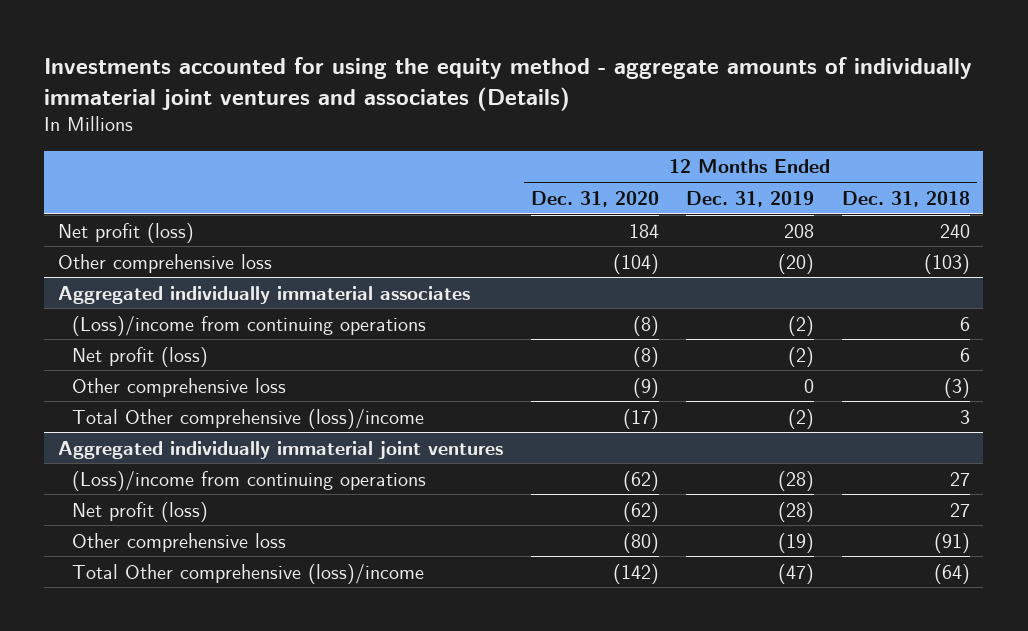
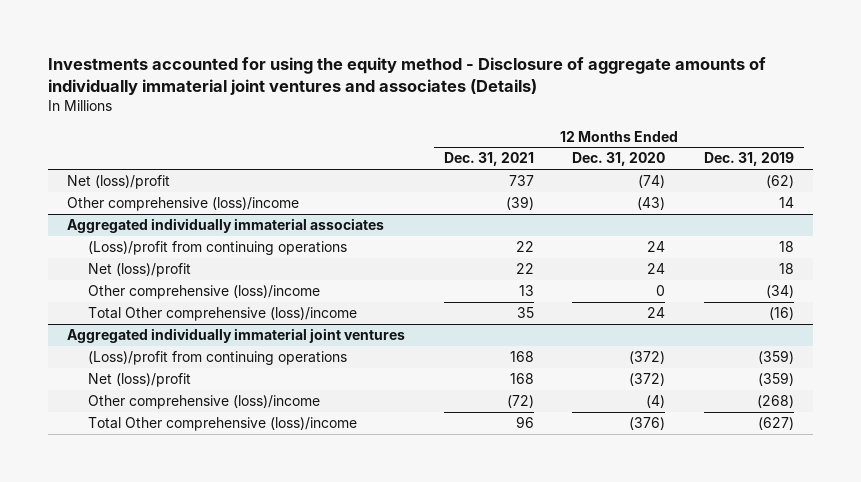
[44,57,973,111] Investments accounted for using the equity method - aggregate amounts of individually immaterial joint ventures and associates (Details) -> [47,56,766,96] Investments accounted for using the equity method - Disclosure of aggregate amounts of individually immaterial joint ventures and associates (Details)
[841,190,970,207] Dec. 31, 2018 -> none
none -> [443,152,534,167] Dec. 31, 2021
[57,222,194,243] Net profit (loss) -> [67,175,171,190] Net (loss)/profit
[628,223,659,238] 184 -> [638,175,666,189] (74)
[784,223,815,238] 208 -> [766,175,795,189] (62)
[57,253,272,273] Other comprehensive loss -> [67,197,300,212] Other comprehensive (loss)/income
[612,253,659,274] (104) -> [637,197,666,211] (43)
[778,253,815,274] (20) -> [779,197,795,209] 14
[71,315,426,336] (Loss)/income from continuing operations -> [88,241,348,256] (Loss)/profit from continuing operations
[632,315,659,336] (8) -> [647,241,666,253] 24
[788,315,815,336] (2) -> [779,241,795,253] 18
[71,346,208,367] Net profit (loss) -> [88,263,192,278] Net (loss)/profit
[632,346,659,367] (8) -> [647,263,666,275] 24
[788,346,815,367] (2) -> [779,263,795,275] 18
[71,377,286,397] Other comprehensive loss -> [88,285,321,300] Other comprehensive (loss)/income
[632,377,659,398] (9) -> [656,285,666,297] 0
[804,378,815,393] 0 -> [766,285,795,299] (34)
[622,408,659,429] (17) -> [647,307,666,319] 24
[788,408,815,429] (2) -> [769,307,795,321] (16)
[71,470,426,491] (Loss)/income from continuing operations -> [88,351,348,366] (Loss)/profit from continuing operations
[622,470,659,491] (62) -> [629,351,666,365] (372)
[778,470,815,491] (28) -> [758,350,795,365] (359)
[71,501,208,522] Net profit (loss) -> [88,373,192,388] Net (loss)/profit
[622,501,659,522] (62) -> [629,373,666,387] (372)
[778,501,815,522] (28) -> [758,372,795,387] (359)
[71,532,286,552] Other comprehensive loss -> [88,395,321,410] Other comprehensive (loss)/income
[622,532,659,553] (80) -> [646,395,666,409] (4)
[778,532,815,553] (19) -> [757,395,795,409] (268)
[612,563,659,584] (142) -> [629,417,666,431] (376)
[778,563,815,584] (47) -> [758,417,795,431] (627)

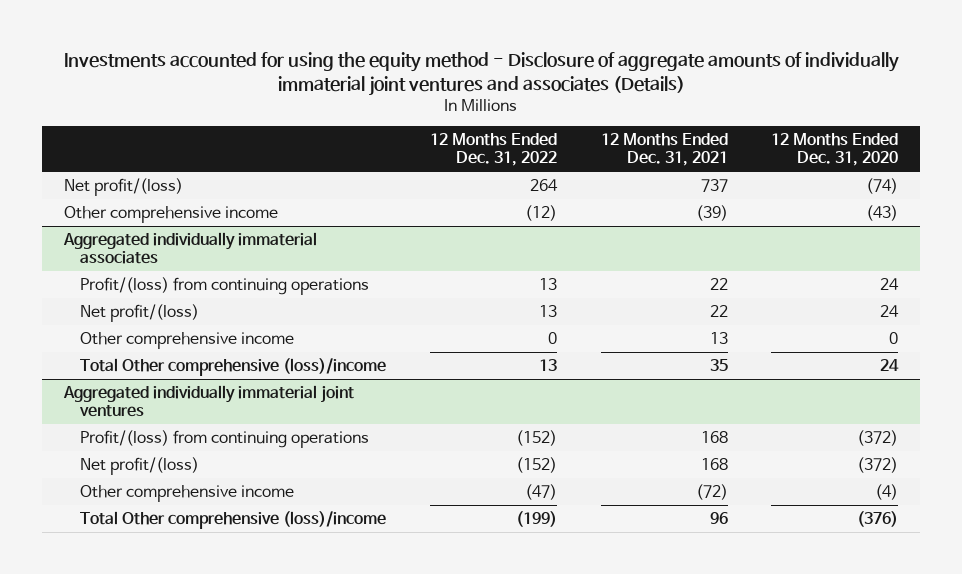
[704,152,795,167] Dec. 31, 2019 -> none
none -> [429,133,557,166] 12 Months Ended Dec. 31, 2022
[67,175,171,190] Net (loss)/profit -> [63,178,183,197] Net profit/(loss)
[67,197,300,212] Other comprehensive (loss)/income -> [63,206,278,224] Other comprehensive income
[88,241,348,256] (Loss)/profit from continuing operations -> [80,277,370,296] Profit/(loss) from continuing operations
[88,263,192,278] Net (loss)/profit -> [80,304,200,323] Net profit/(loss)
[88,285,321,300] Other comprehensive (loss)/income -> [80,332,295,350] Other comprehensive income
[88,351,348,366] (Loss)/profit from continuing operations -> [80,430,370,449] Profit/(loss) from continuing operations
[88,373,192,388] Net (loss)/profit -> [80,457,200,476] Net profit/(loss)
[88,395,321,410] Other comprehensive (loss)/income -> [80,485,295,503] Other comprehensive income

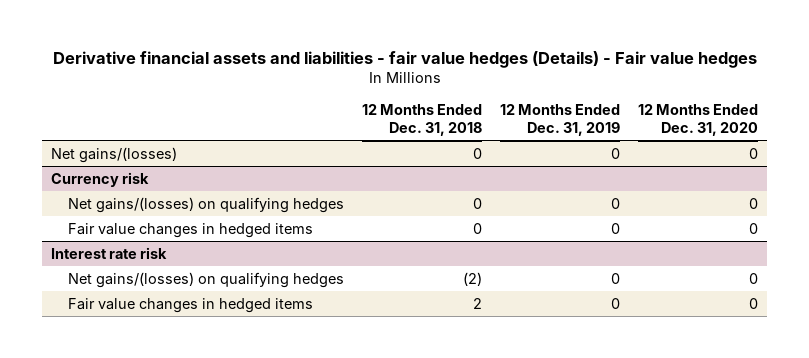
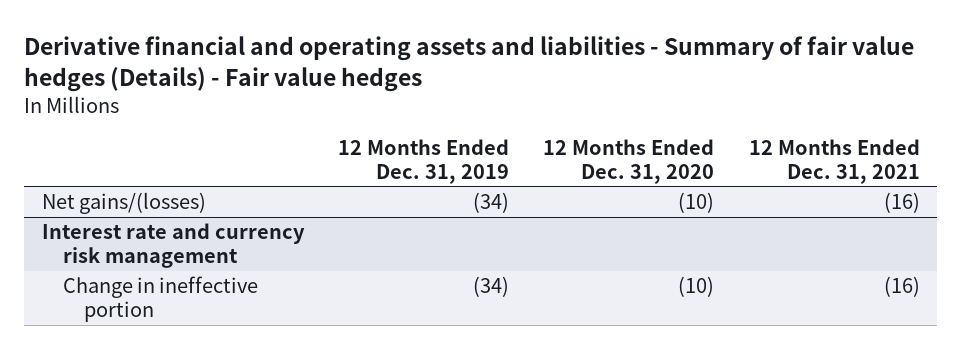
[52,50,757,68] Derivative financial assets and liabilities - fair value hedges (Details) - Fair value hedges -> [24,36,915,93] Derivative financial and operating assets and liabilities - Summary of fair value hedges (Details) - Fair value hedges
[362,104,483,137] 12 Months Ended Dec. 31, 2018 -> none
none -> [748,139,920,184] 12 Months Ended Dec. 31, 2021
[68,196,345,213] Net gains/(losses) on qualifying hedges -> none
[68,222,314,238] Fair value changes in hedged items -> none
[50,246,167,259] Interest rate risk -> none
[68,271,345,288] Net gains/(losses) on qualifying hedges -> none
[68,297,314,313] Fair value changes in hedged items -> none
[611,147,621,159] 0 -> [472,192,509,214] (34)
[749,147,759,159] 0 -> [678,192,715,214] (10)
[50,171,149,187] Currency risk -> [41,223,305,268] Interest rate and currency risk management
none -> [62,276,258,322] Change in ineffective portion

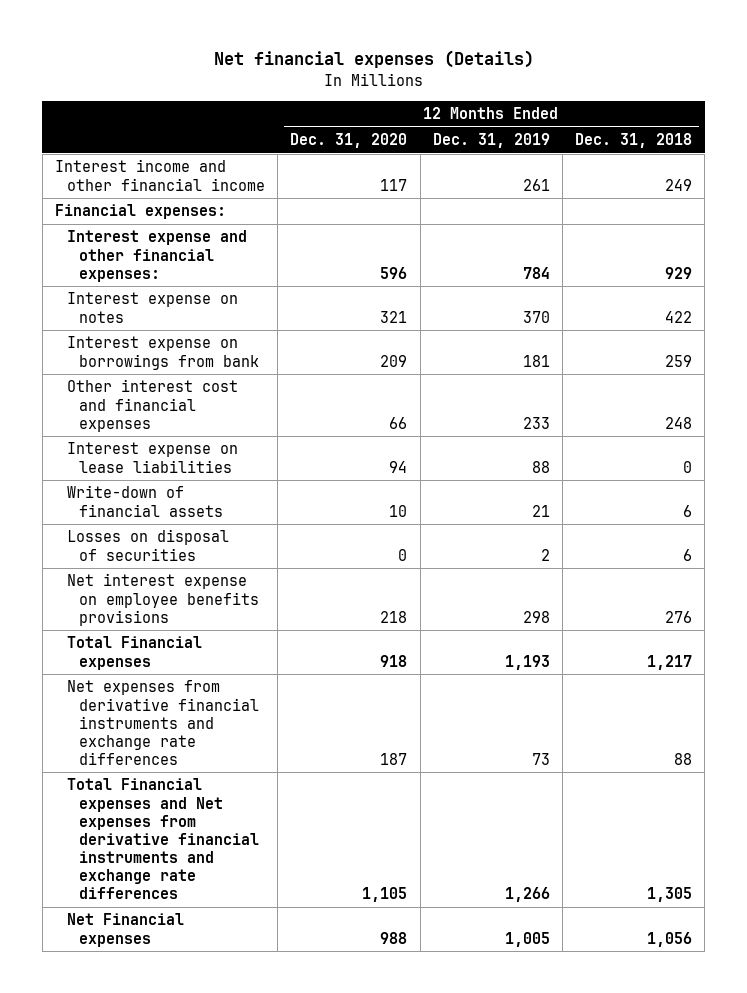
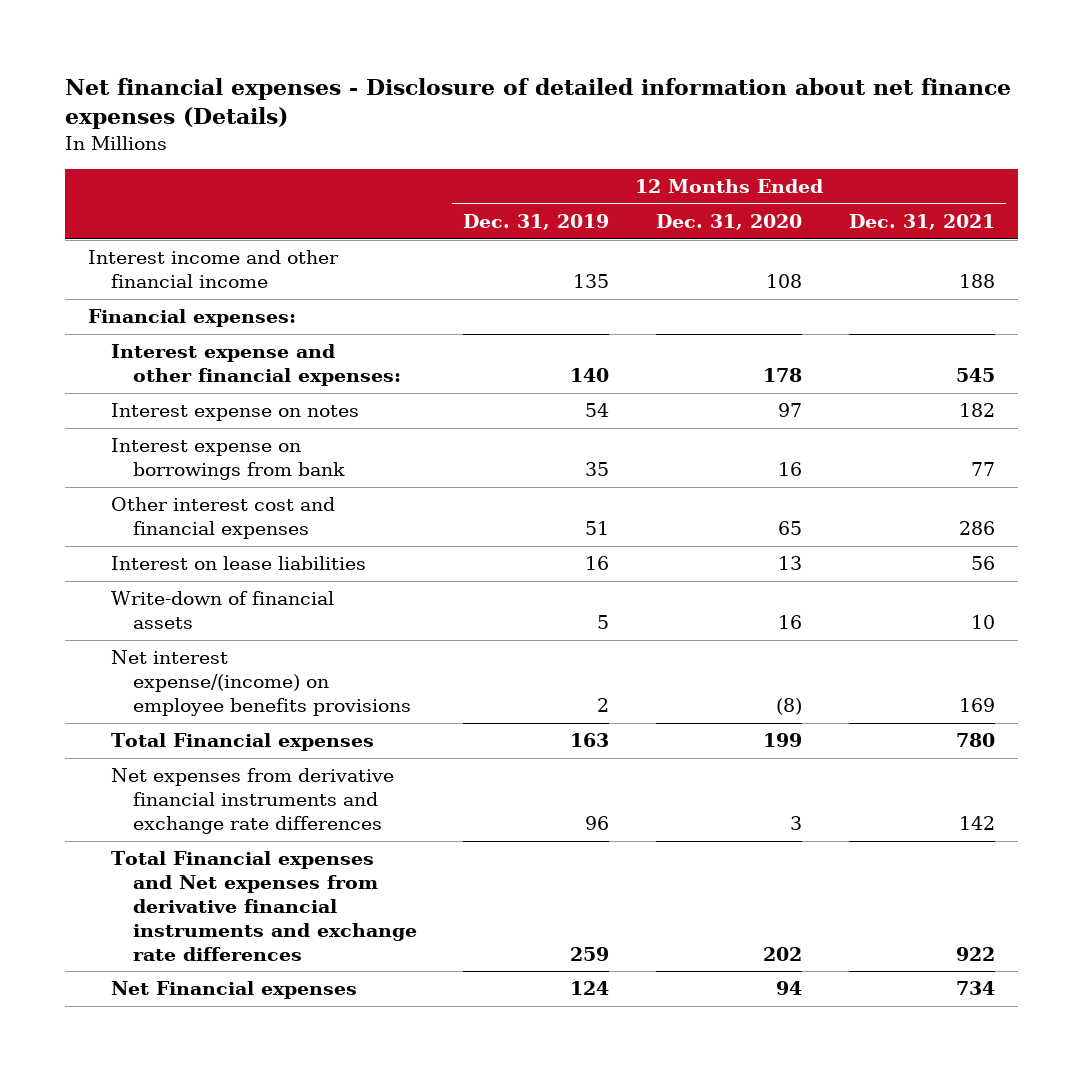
[213,50,534,69] Net financial expenses (Details) -> [64,77,1011,130] Net financial expenses - Disclosure of detailed information about net finance expenses (Details)
[575,133,693,149] Dec. 31, 2018 -> none
none -> [848,214,995,231] Dec. 31, 2021
[380,178,408,191] 117 -> [765,274,802,289] 108
[522,178,550,191] 261 -> [573,274,610,289] 135
[67,529,230,561] Losses on disposal of securities -> none
[380,266,408,279] 596 -> [762,368,802,383] 178
[522,266,550,279] 784 -> [570,368,610,383] 140
[380,310,408,323] 321 -> [777,403,802,418] 97
[522,310,550,323] 370 -> [585,403,610,418] 54
[380,354,408,367] 209 -> [777,462,802,477] 16
[522,354,550,367] 181 -> [585,462,610,477] 35
[389,416,408,429] 66 -> [777,521,802,536] 65
[522,416,550,429] 233 -> [585,521,610,536] 51
[67,442,239,473] Interest expense on lease liabilities -> [110,556,366,571] Interest on lease liabilities
[389,460,408,473] 94 -> [777,556,802,571] 13
[531,460,550,473] 88 -> [585,556,610,571] 16
[389,504,408,517] 10 -> [777,615,802,630] 16
[531,504,550,517] 21 -> [597,615,610,630] 5
[67,573,260,626] Net interest expense on employee benefits provisions -> [110,650,411,717] Net interest expense/(income) on employee benefits provisions
[380,610,408,623] 218 -> [775,698,802,716] (8)
[522,610,550,623] 298 -> [597,698,610,713] 2
[380,654,408,667] 918 -> [762,733,802,748] 199
[504,654,550,670] 1,193 -> [570,733,610,748] 163
[380,752,408,765] 187 -> [789,816,802,831] 3
[531,752,550,765] 73 -> [585,816,610,831] 96
[362,887,408,903] 1,105 -> [762,946,802,961] 202
[504,887,550,903] 1,266 -> [570,946,610,961] 259
[380,931,408,944] 988 -> [775,981,802,996] 94
[504,931,550,947] 1,005 -> [570,981,610,996] 124

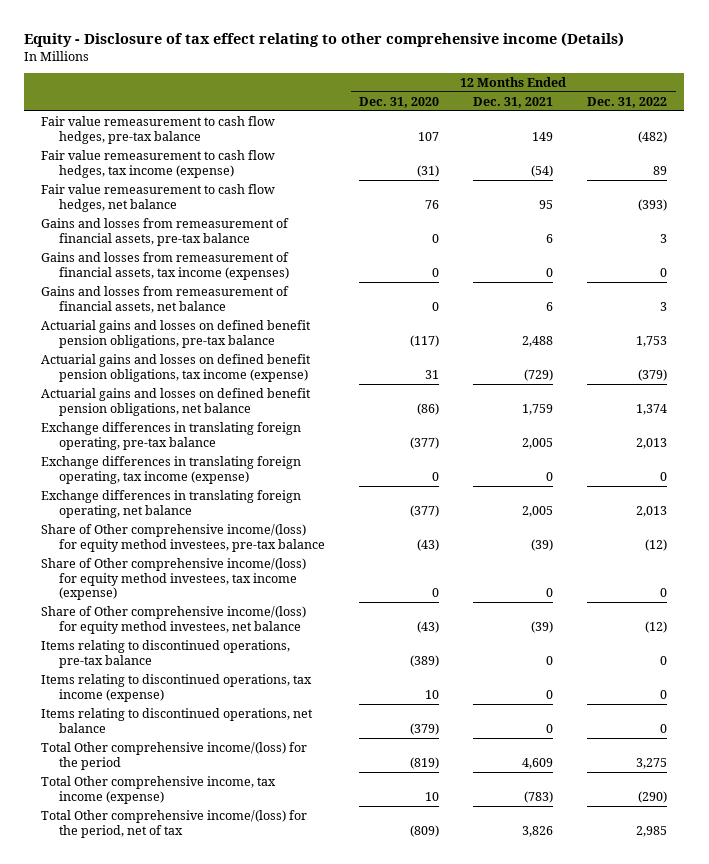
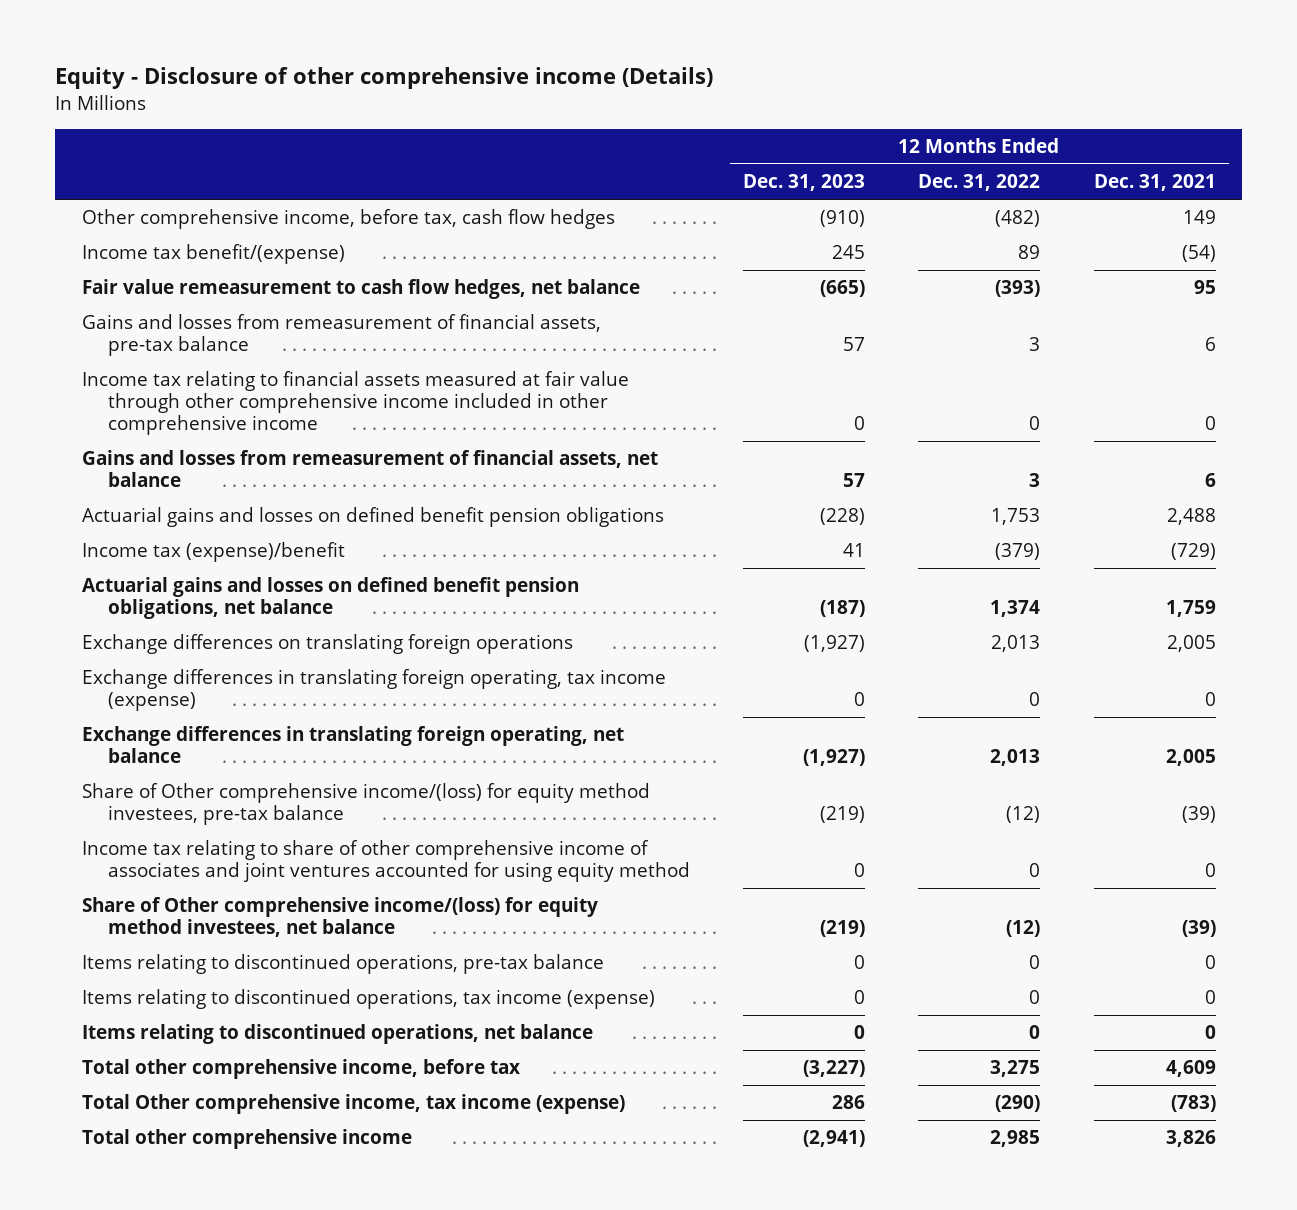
[24,31,625,47] Equity - Disclosure of tax effect relating to other comprehensive income (Details) -> [55,67,714,90] Equity - Disclosure of other comprehensive income (Details)
[359,96,440,108] Dec. 31, 2020 -> none
none -> [743,174,866,192] Dec. 31, 2023
[41,115,276,144] Fair value remeasurement to cash flow hedges, pre-tax balance -> [81,209,615,230] Other comprehensive income, before tax, cash flow hedges
[41,149,276,178] Fair value remeasurement to cash flow hedges, tax income (expense) -> [81,244,345,265] Income tax benefit/(expense)
[41,251,290,280] Gains and losses from remeasurement of financial assets, tax income (expenses) -> [81,371,629,435] Income tax relating to financial assets measured at fair value through other comprehensive income included in other comprehensive income
[41,319,312,348] Actuarial gains and losses on defined benefit pension obligations, pre-tax balance -> [81,507,664,528] Actuarial gains and losses on defined benefit pension obligations
[41,353,312,382] Actuarial gains and losses on defined benefit pension obligations, tax income (expense) -> [81,542,345,563] Income tax (expense)/benefit
[41,421,302,450] Exchange differences in translating foreign operating, pre-tax balance -> [81,634,573,655] Exchange differences on translating foreign operations
[41,557,307,601] Share of Other comprehensive income/(loss) for equity method investees, tax income (expense) -> [81,840,691,883] Income tax relating to share of other comprehensive income of associates and joint ventures accounted for using equity method
[41,741,308,770] Total Other comprehensive income/(loss) for the period -> [81,1059,520,1080] Total other comprehensive income, before tax
[41,809,308,838] Total Other comprehensive income/(loss) for the period, net of tax -> [81,1129,412,1150] Total other comprehensive income

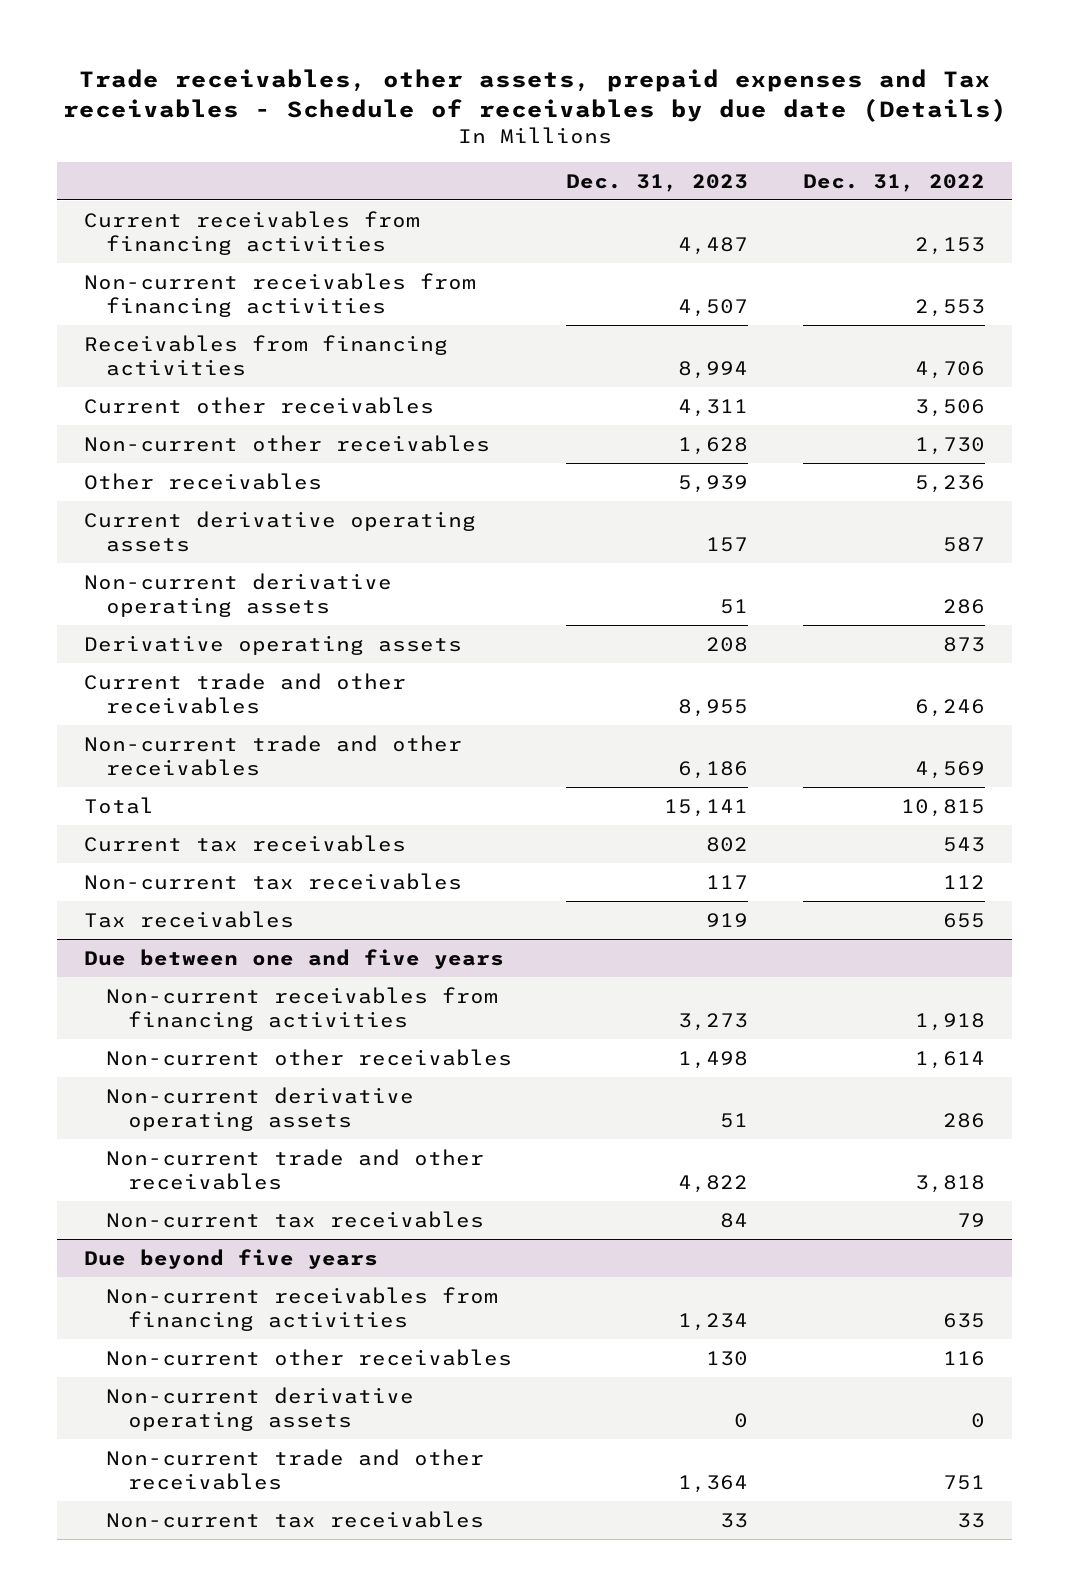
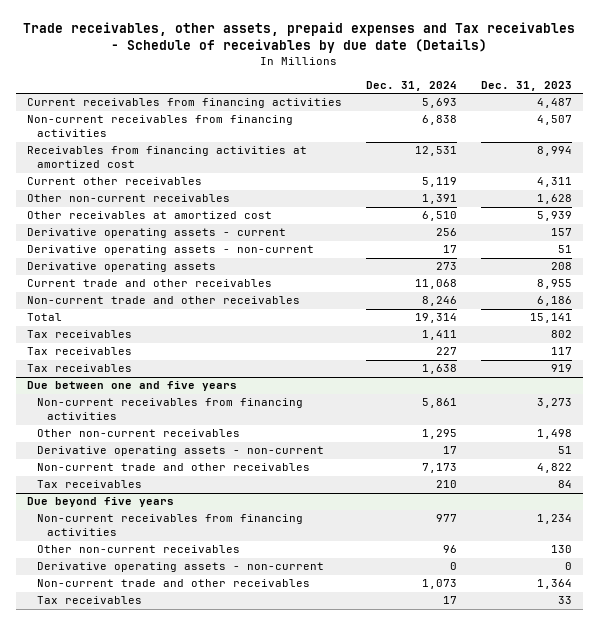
[803,173,986,192] Dec. 31, 2022 -> none
none -> [365,80,457,91] Dec. 31, 2024
[84,334,449,377] Receivables from financing activities -> [27,146,308,169] Receivables from financing activities at amortized cost
[84,434,491,452] Non-current other receivables -> [27,194,231,203] Other non-current receivables
[84,472,323,490] Other receivables -> [27,211,273,220] Other receivables at amortized cost
[84,510,477,553] Current derivative operating assets -> [27,228,287,239] Derivative operating assets - current
[84,572,393,618] Non-current derivative operating assets -> [27,245,315,256] Derivative operating assets - non-current
[84,834,407,852] Current tax receivables -> [27,330,133,339] Tax receivables
[84,872,463,890] Non-current tax receivables -> [27,347,133,356] Tax receivables
[105,1048,512,1066] Non-current other receivables -> [37,429,241,438] Other non-current receivables
[105,1086,414,1132] Non-current derivative operating assets -> [37,446,325,457] Derivative operating assets - non-current
[105,1210,484,1228] Non-current tax receivables -> [37,480,143,489] Tax receivables
[105,1348,512,1366] Non-current other receivables -> [37,545,241,554] Other non-current receivables
[105,1386,414,1432] Non-current derivative operating assets -> [37,562,325,573] Derivative operating assets - non-current
[105,1510,484,1528] Non-current tax receivables -> [37,596,143,605] Tax receivables

